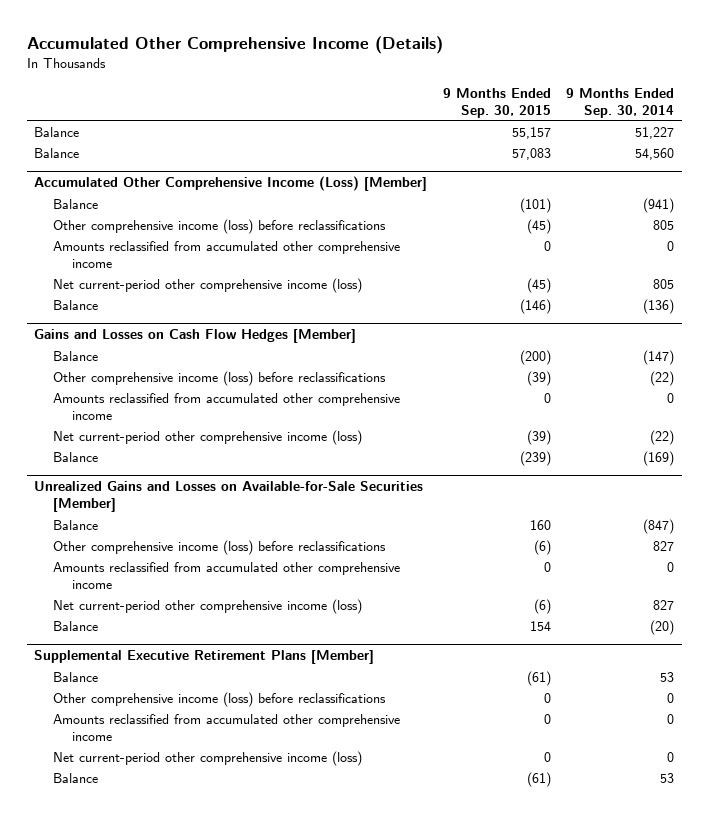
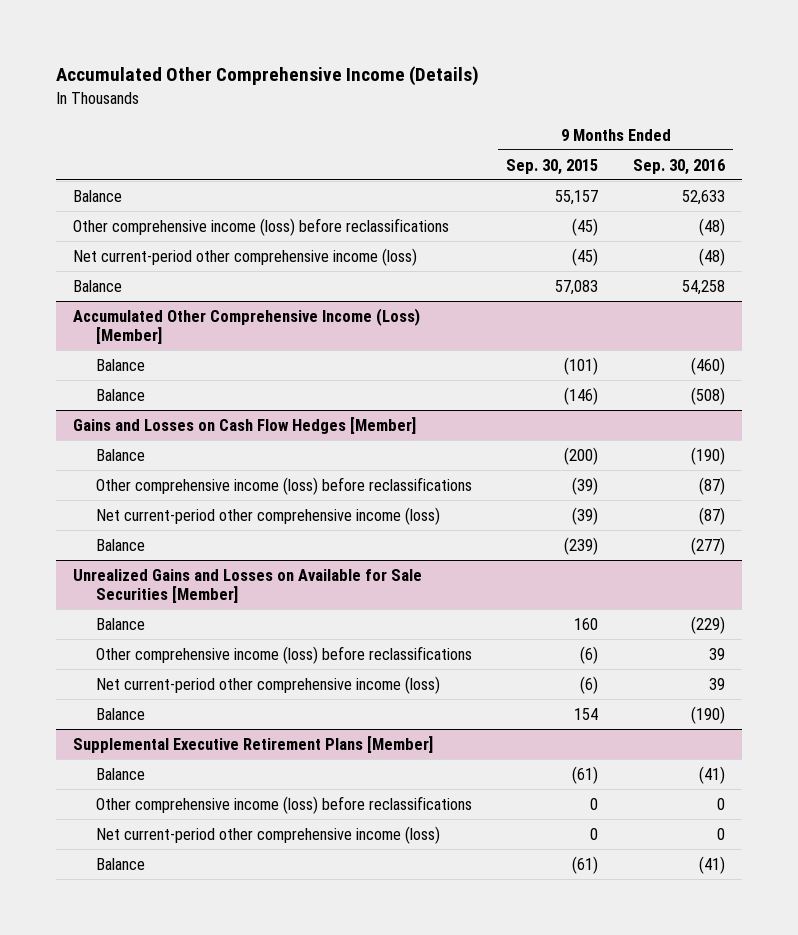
[566,87,675,118] 9 Months Ended Sep. 30, 2014 -> none
none -> [632,158,725,175] Sep. 30, 2016
none -> [73,217,450,236] Other comprehensive income (loss) before reclassifications
none -> [73,247,418,266] Net current-period other comprehensive income (loss)
[53,218,387,234] Other comprehensive income (loss) before reclassifications -> none
[53,240,401,268] Amounts reclassified from accumulated other comprehensive income -> none
[53,277,363,293] Net current-period other comprehensive income (loss) -> none
[53,392,401,420] Amounts reclassified from accumulated other comprehensive income -> none
[34,481,424,513] Unrealized Gains and Losses on Available-for-Sale Securities [Member] -> [73,568,423,603] Unrealized Gains and Losses on Available for Sale Securities [Member]
[53,561,401,589] Amounts reclassified from accumulated other comprehensive income -> none
[53,713,401,741] Amounts reclassified from accumulated other comprehensive income -> none

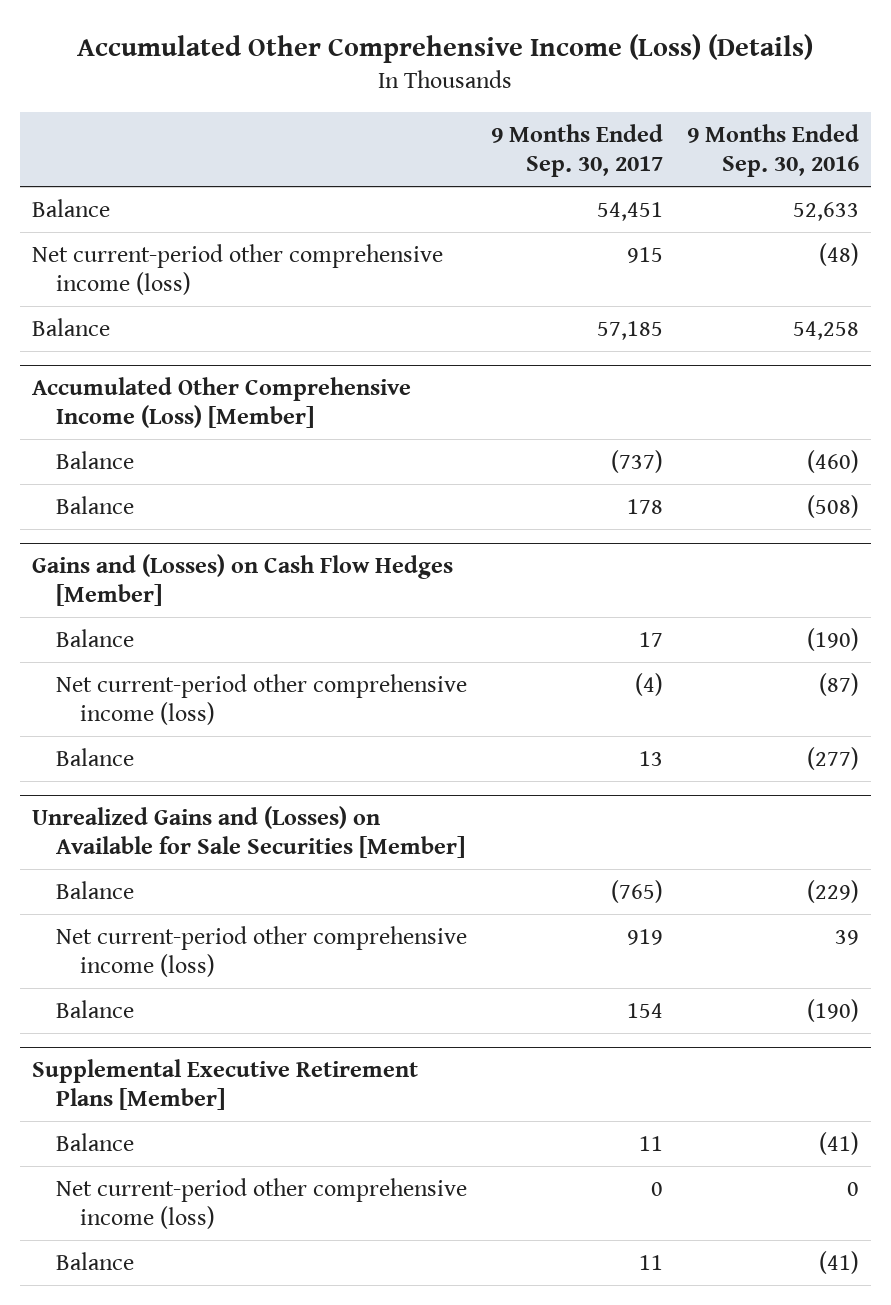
[55,66,479,87] Accumulated Other Comprehensive Income (Details) -> [77,34,814,64] Accumulated Other Comprehensive Income (Loss) (Details)
[506,158,599,175] Sep. 30, 2015 -> none
none -> [490,124,663,177] 9 Months Ended Sep. 30, 2017
[73,217,450,236] Other comprehensive income (loss) before reclassifications -> none
[73,416,417,434] Gains and Losses on Cash Flow Hedges [Member] -> [31,554,453,607] Gains and (Losses) on Cash Flow Hedges [Member]
[95,476,472,495] Other comprehensive income (loss) before reclassifications -> none
[73,568,423,603] Unrealized Gains and Losses on Available for Sale Securities [Member] -> [31,806,465,859] Unrealized Gains and (Losses) on Available for Sale Securities [Member]
[95,645,472,664] Other comprehensive income (loss) before reclassifications -> none
[95,795,472,814] Other comprehensive income (loss) before reclassifications -> none

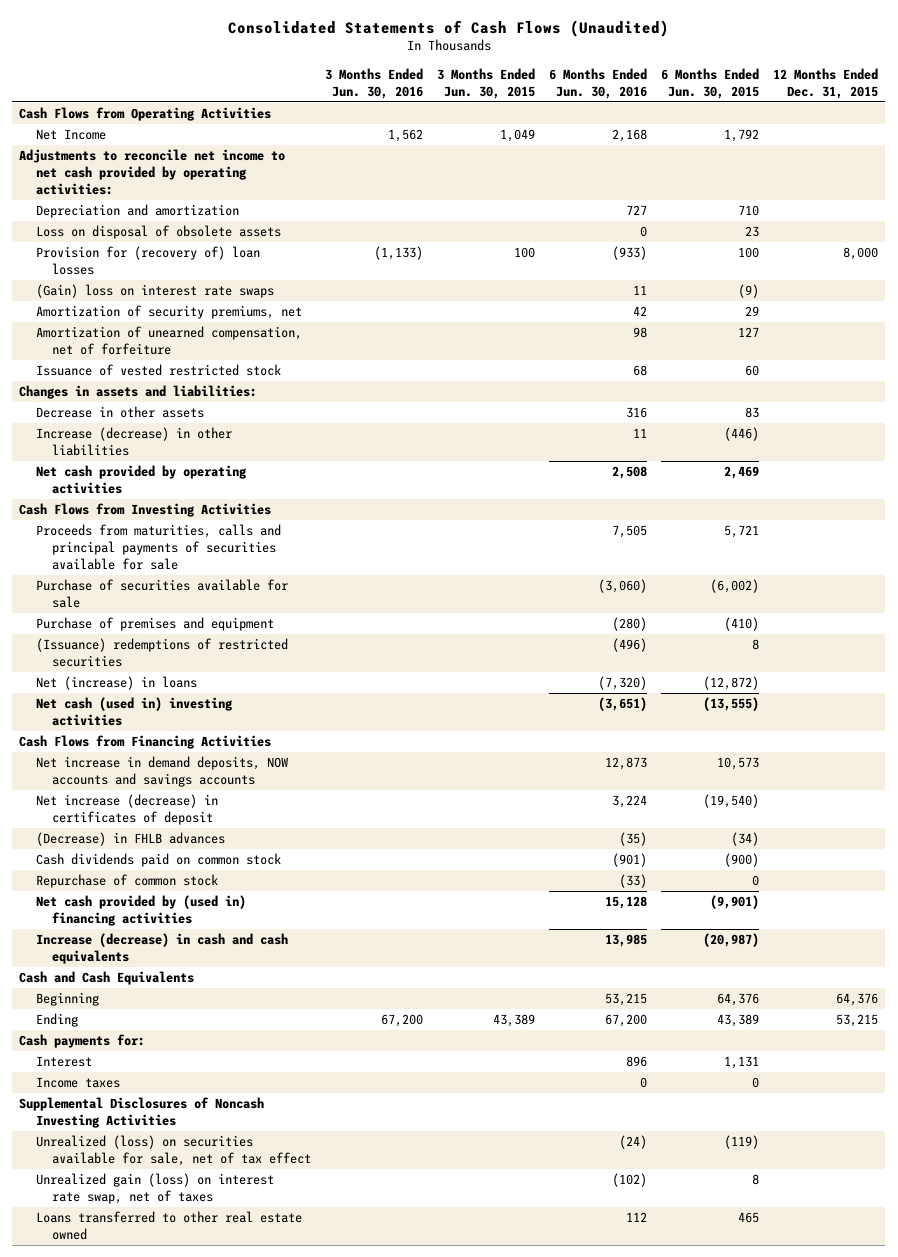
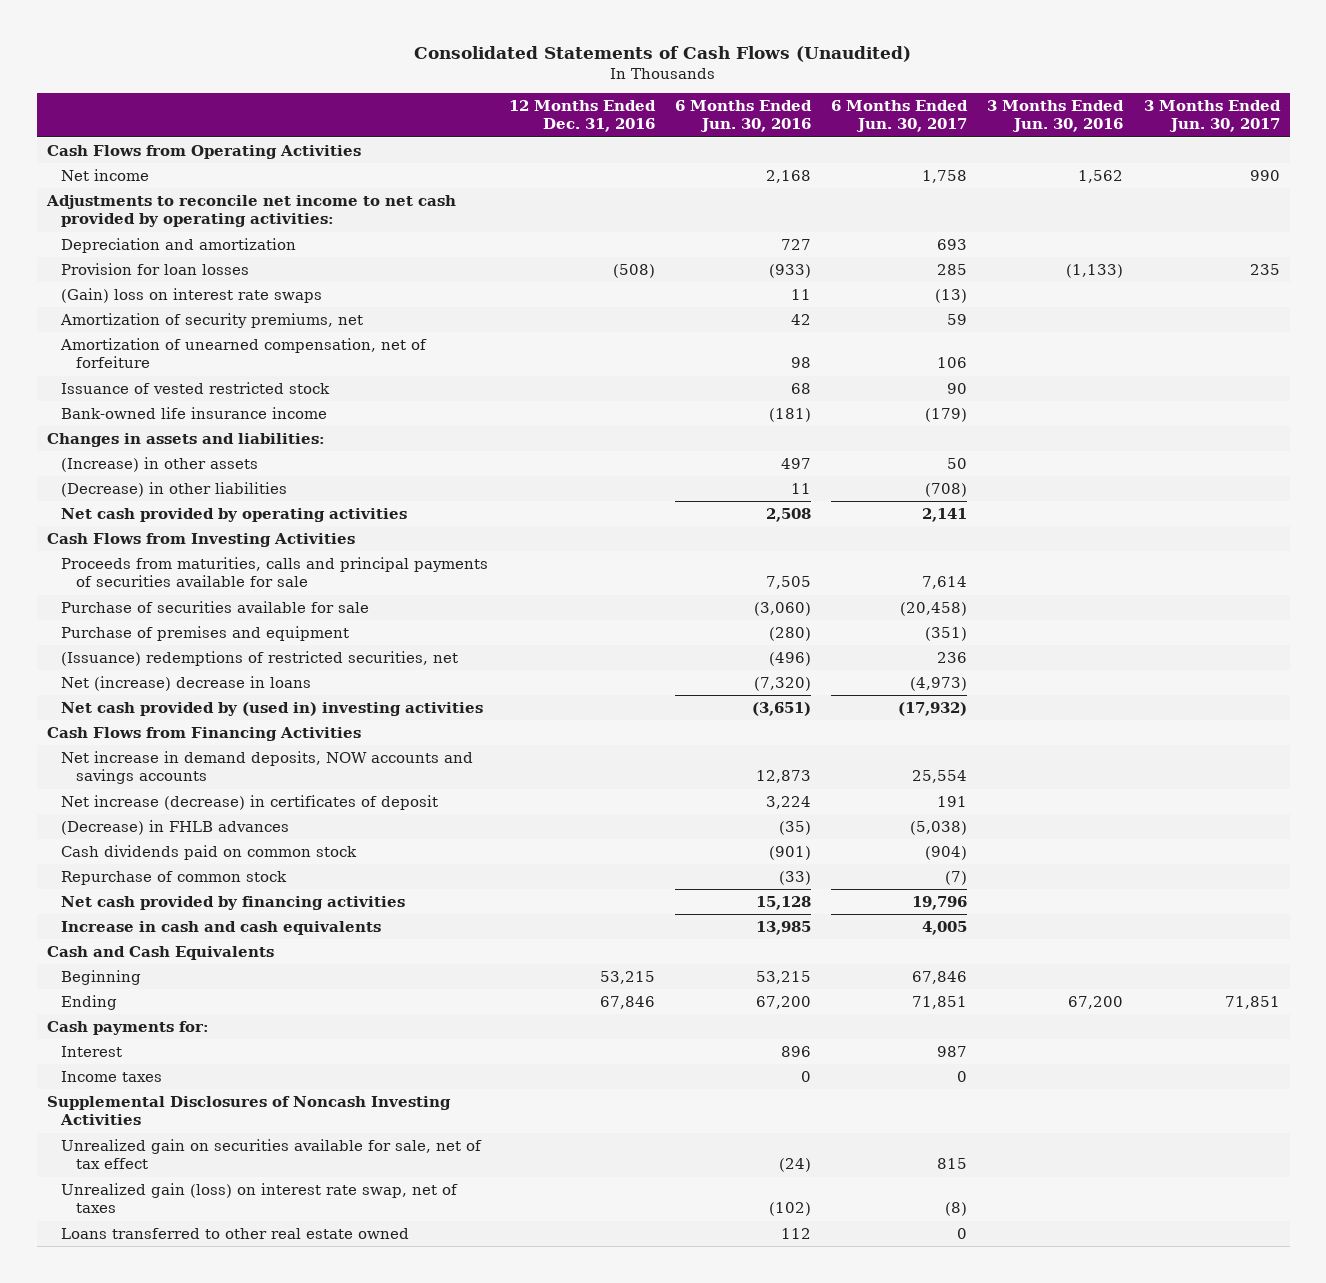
[437,67,536,99] 3 Months Ended Jun. 30, 2015 -> none
[661,67,760,99] 6 Months Ended Jun. 30, 2015 -> none
[773,67,879,99] 12 Months Ended Dec. 31, 2015 -> none
none -> [508,100,656,133] 12 Months Ended Dec. 31, 2016
none -> [831,100,969,133] 6 Months Ended Jun. 30, 2017
none -> [1143,100,1281,133] 3 Months Ended Jun. 30, 2017
[35,129,106,141] Net Income -> [61,168,150,181] Net income
[35,225,281,240] Loss on disposal of obsolete assets -> none
[35,246,260,276] Provision for (recovery of) loan losses -> [61,262,250,275] Provision for loan losses
none -> [61,406,328,419] Bank-owned life insurance income
[35,406,204,419] Decrease in other assets -> [61,456,259,472] (Increase) in other assets
[626,407,648,419] 316 -> [780,457,811,469] 497
[35,427,232,457] Increase (decrease) in other liabilities -> [61,481,288,497] (Decrease) in other liabilities
[35,638,288,668] (Issuance) redemptions of restricted securities -> [61,650,459,666] (Issuance) redemptions of restricted securities, net
[35,676,197,691] Net (increase) in loans -> [61,675,312,691] Net (increase) decrease in loans
[35,697,233,727] Net cash (used in) investing activities -> [61,701,484,716] Net cash provided by (used in) investing activities
[35,895,246,927] Net cash provided by (used in) financing activities -> [61,895,406,910] Net cash provided by financing activities
[35,933,288,965] Increase (decrease) in cash and cash equivalents -> [61,920,382,935] Increase in cash and cash equivalents
[35,1135,311,1167] Unrealized (loss) on securities available for sale, net of tax effect -> [61,1138,483,1170] Unrealized gain on securities available for sale, net of tax effect

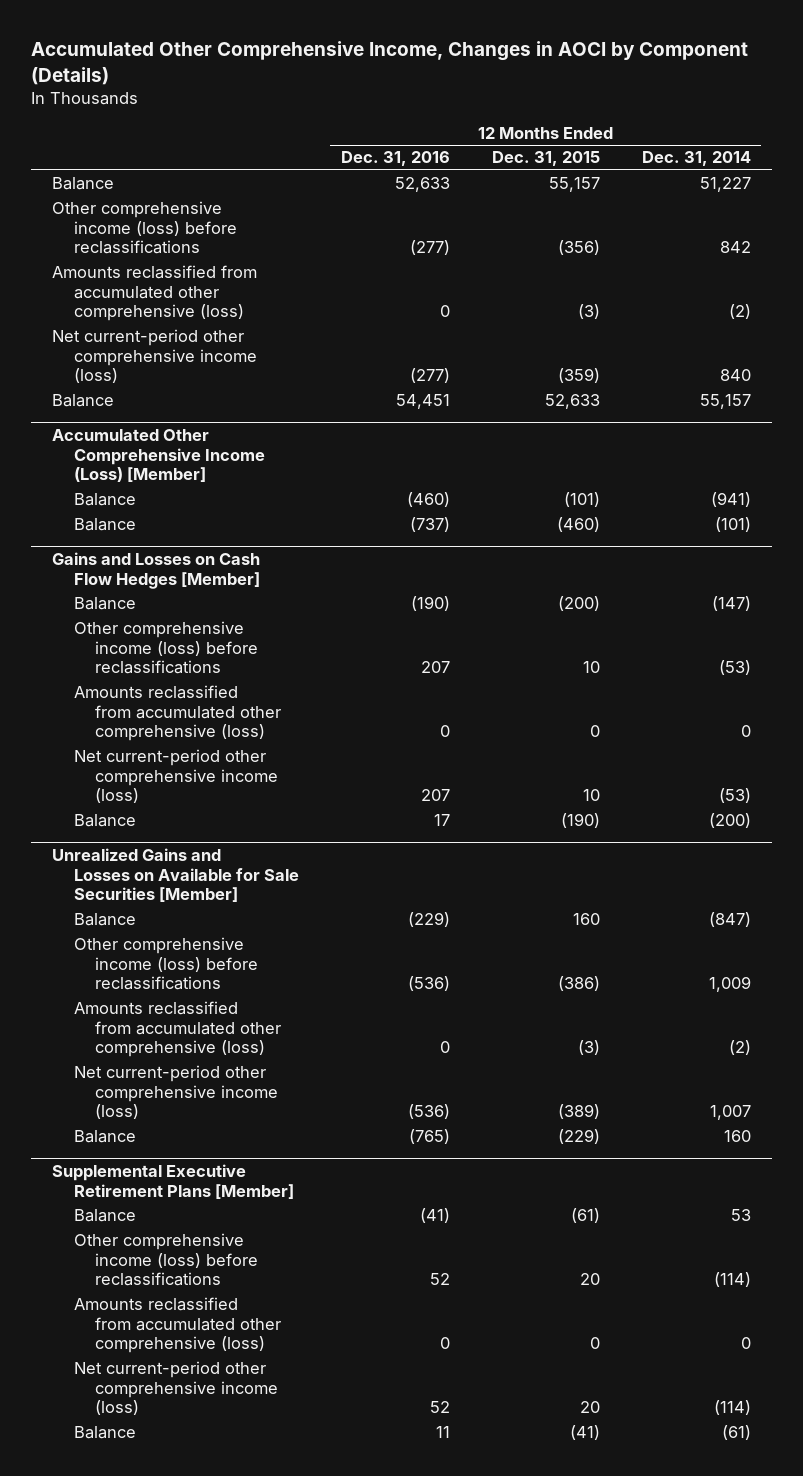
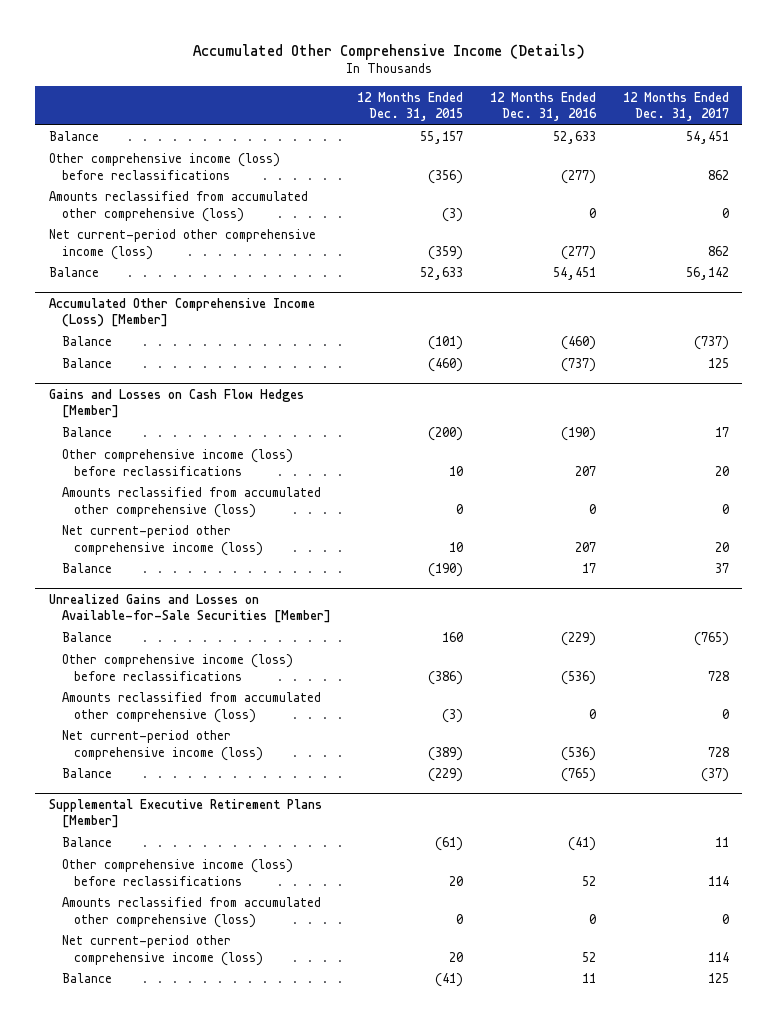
[30,41,748,85] Accumulated Other Comprehensive Income, Changes in AOCI by Component (Details) -> [192,43,585,60] Accumulated Other Comprehensive Income (Details)
[641,151,751,167] Dec. 31, 2014 -> none
none -> [622,91,729,122] 12 Months Ended Dec. 31, 2017
[51,848,299,903] Unrealized Gains and Losses on Available for Sale Securities [Member] -> [48,593,331,624] Unrealized Gains and Losses on Available-for-Sale Securities [Member]

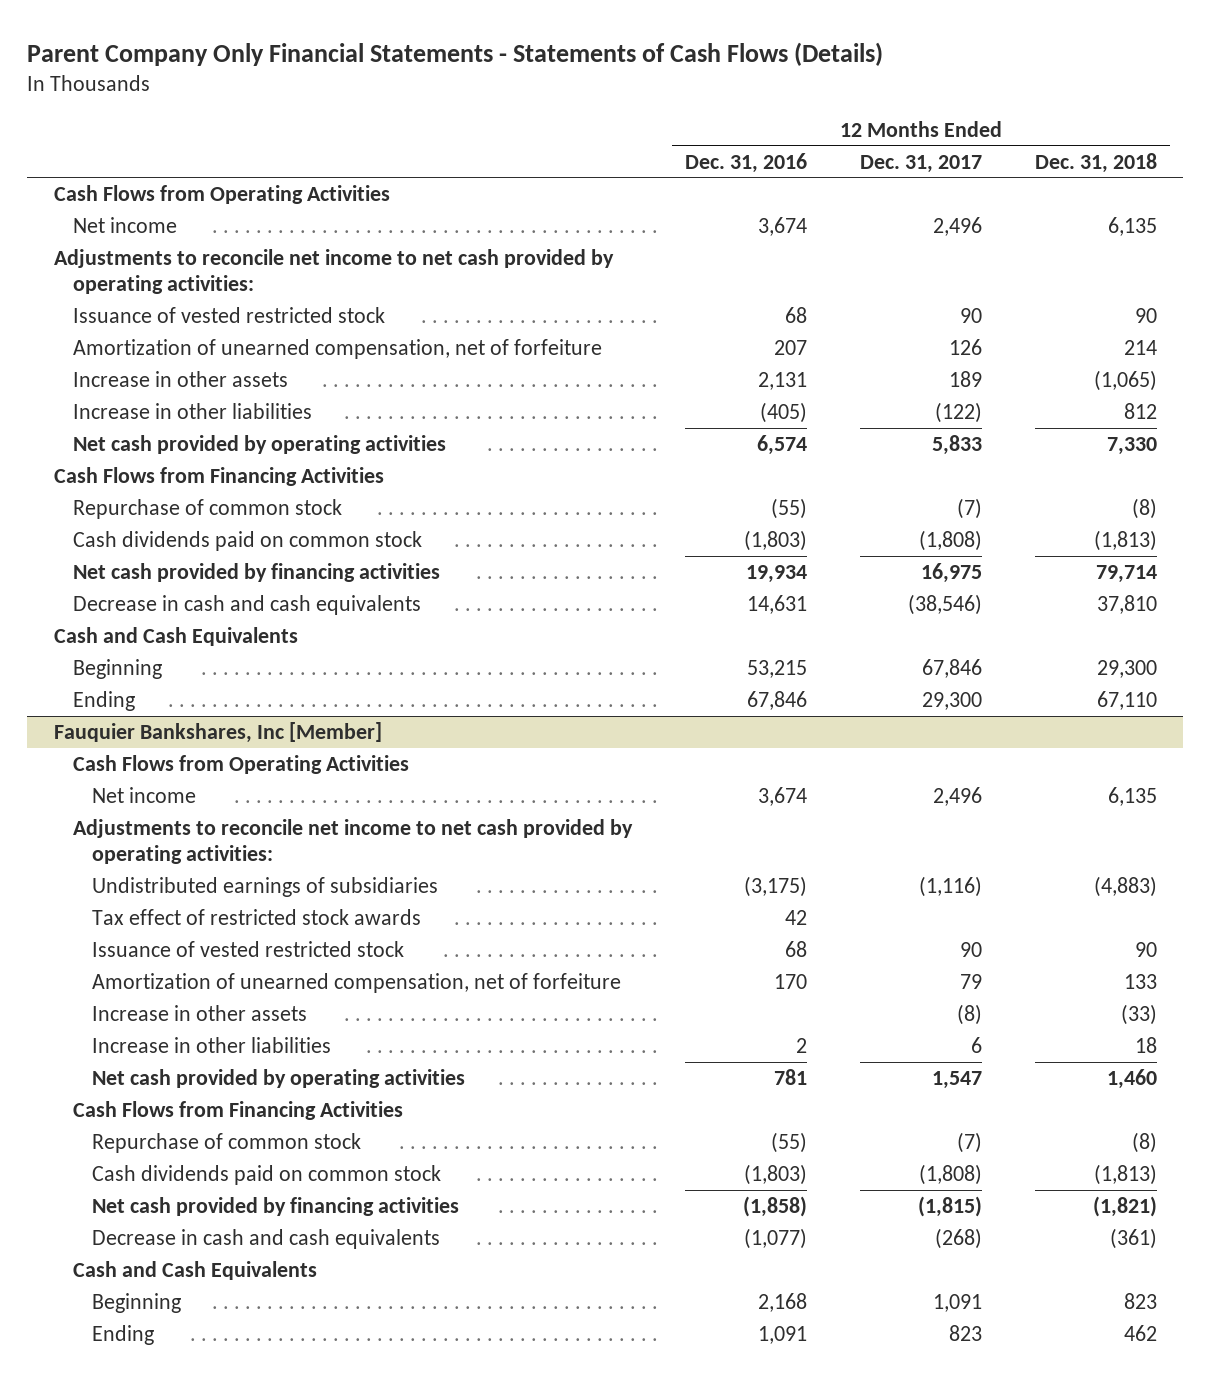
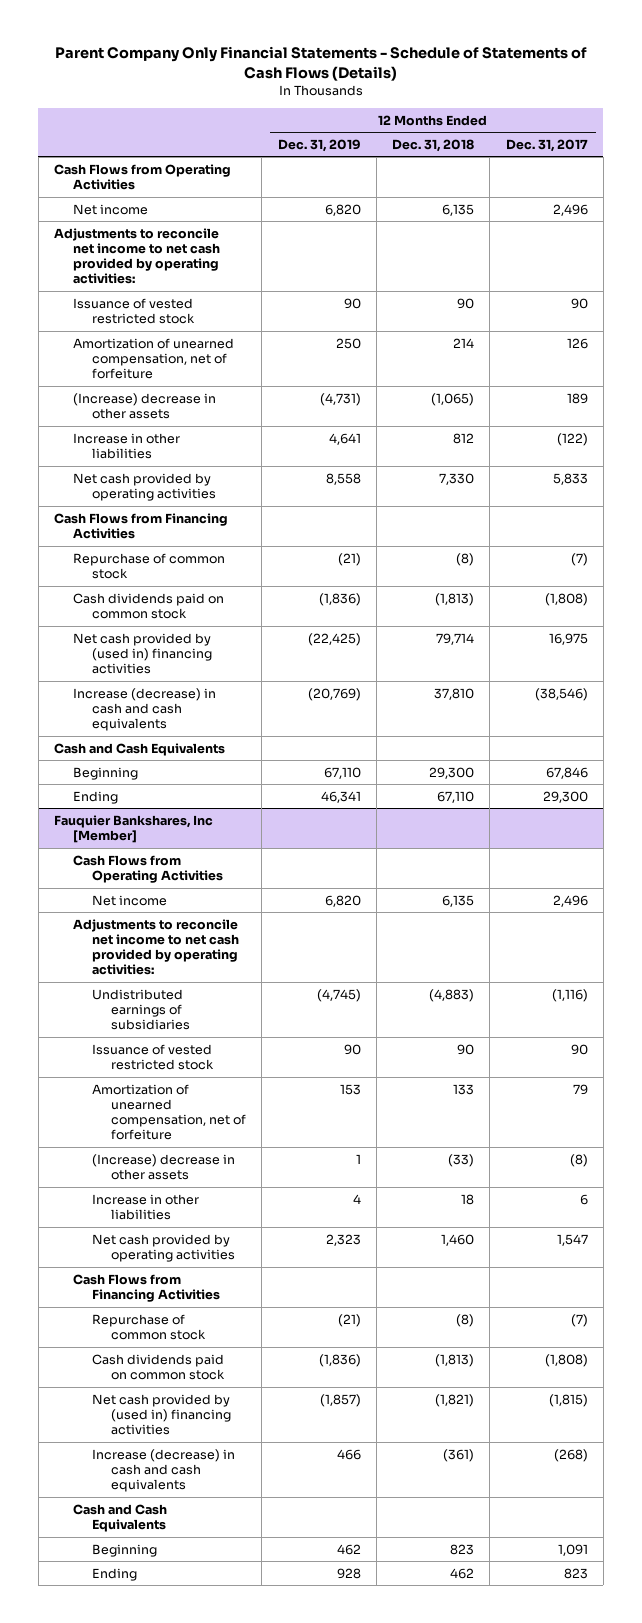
[27,41,884,66] Parent Company Only Financial Statements - Statements of Cash Flows (Details) -> [54,46,587,81] Parent Company Only Financial Statements - Schedule of Statements of Cash Flows (Details)
[684,152,807,173] Dec. 31, 2016 -> none
none -> [277,138,361,152] Dec. 31, 2019
[72,371,288,388] Increase in other assets -> [73,392,217,419] (Increase) decrease in other assets
[72,563,440,583] Net cash provided by financing activities -> [73,632,213,675] Net cash provided by (used in) financing activities
[72,595,421,616] Decrease in cash and cash equivalents -> [73,687,217,732] Increase (decrease) in cash and cash equivalents
[91,909,421,926] Tax effect of restricted stock awards -> none
[91,1005,307,1022] Increase in other assets -> [92,1153,236,1180] (Increase) decrease in other assets
[91,1197,459,1217] Net cash provided by financing activities -> [92,1393,232,1436] Net cash provided by (used in) financing activities
[91,1229,440,1250] Decrease in cash and cash equivalents -> [92,1448,236,1493] Increase (decrease) in cash and cash equivalents

